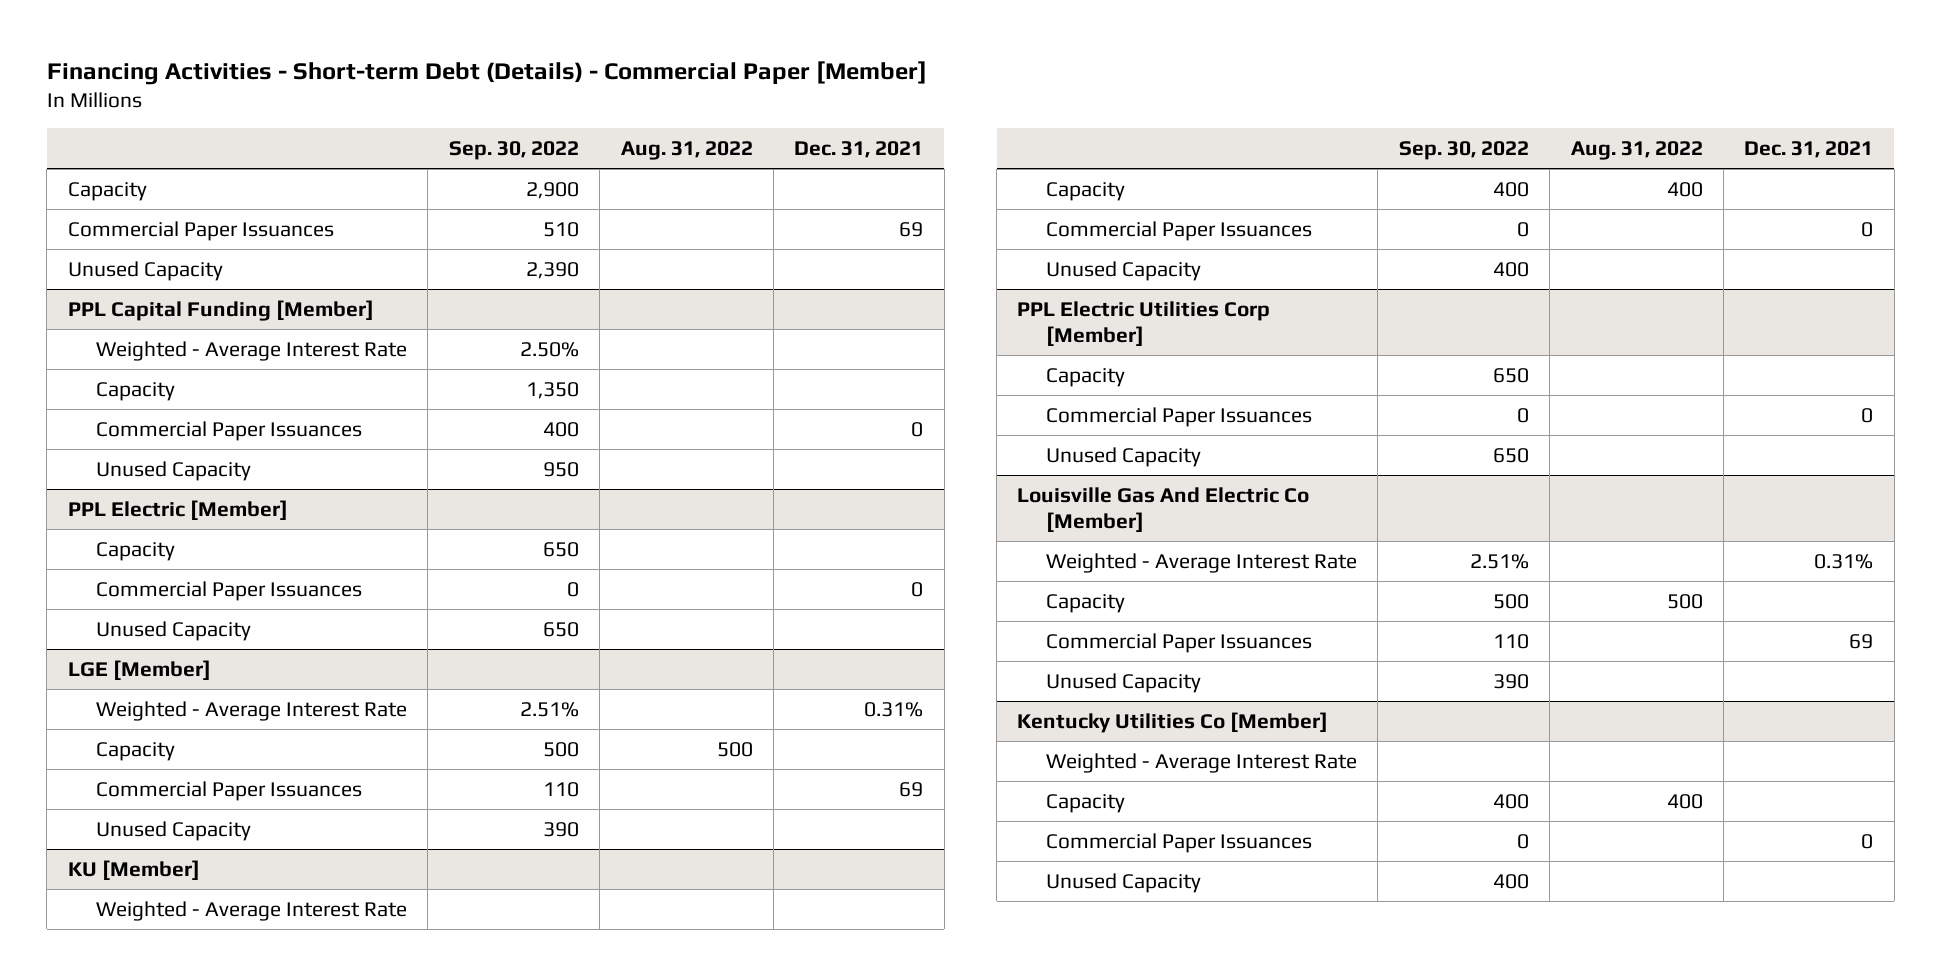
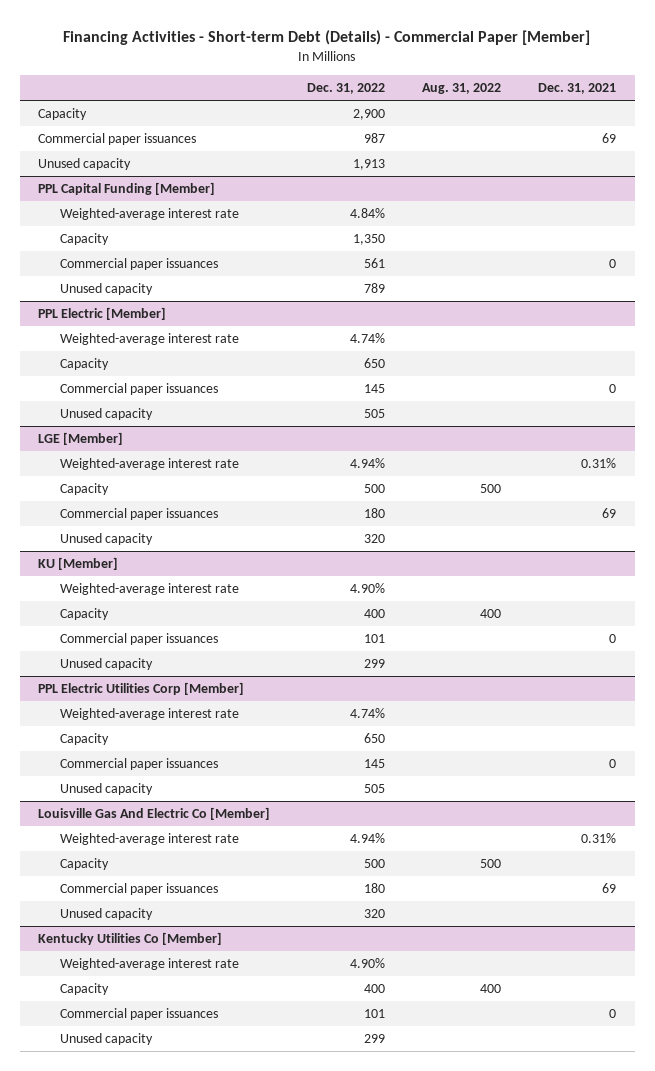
[448,140,579,160] Sep. 30, 2022 -> none
none -> [307,83,386,95] Dec. 31, 2022
[67,220,334,241] Commercial Paper Issuances -> [38,133,197,146] Commercial paper issuances
[67,260,223,281] Unused Capacity -> [38,158,132,171] Unused capacity
[95,340,407,361] Weighted - Average Interest Rate -> [60,208,240,221] Weighted-average interest rate
[95,420,362,441] Commercial Paper Issuances -> [60,258,219,271] Commercial paper issuances
[95,460,251,481] Unused Capacity -> [60,283,154,296] Unused capacity
none -> [60,333,240,346] Weighted-average interest rate
[95,580,362,601] Commercial Paper Issuances -> [60,383,219,396] Commercial paper issuances
[95,620,251,641] Unused Capacity -> [60,408,154,421] Unused capacity
[95,700,407,721] Weighted - Average Interest Rate -> [60,458,240,471] Weighted-average interest rate
[95,780,362,801] Commercial Paper Issuances -> [60,508,219,521] Commercial paper issuances
[95,820,251,841] Unused Capacity -> [60,533,154,546] Unused capacity
[95,900,407,921] Weighted - Average Interest Rate -> [60,583,240,596] Weighted-average interest rate
[1045,220,1312,241] Commercial Paper Issuances -> [60,633,219,646] Commercial paper issuances
[1045,260,1201,281] Unused Capacity -> [60,658,154,671] Unused capacity
none -> [60,708,240,721] Weighted-average interest rate
[1045,406,1312,427] Commercial Paper Issuances -> [60,758,219,771] Commercial paper issuances
[1045,446,1201,467] Unused Capacity -> [60,783,154,796] Unused capacity
[1045,552,1357,573] Weighted - Average Interest Rate -> [60,833,240,846] Weighted-average interest rate
[1045,632,1312,653] Commercial Paper Issuances -> [60,883,219,896] Commercial paper issuances
[1045,672,1201,693] Unused Capacity -> [60,908,154,921] Unused capacity
[1045,752,1357,773] Weighted - Average Interest Rate -> [60,958,240,971] Weighted-average interest rate
[1045,832,1312,853] Commercial Paper Issuances -> [60,1008,219,1021] Commercial paper issuances
[1045,872,1201,893] Unused Capacity -> [60,1033,154,1046] Unused capacity

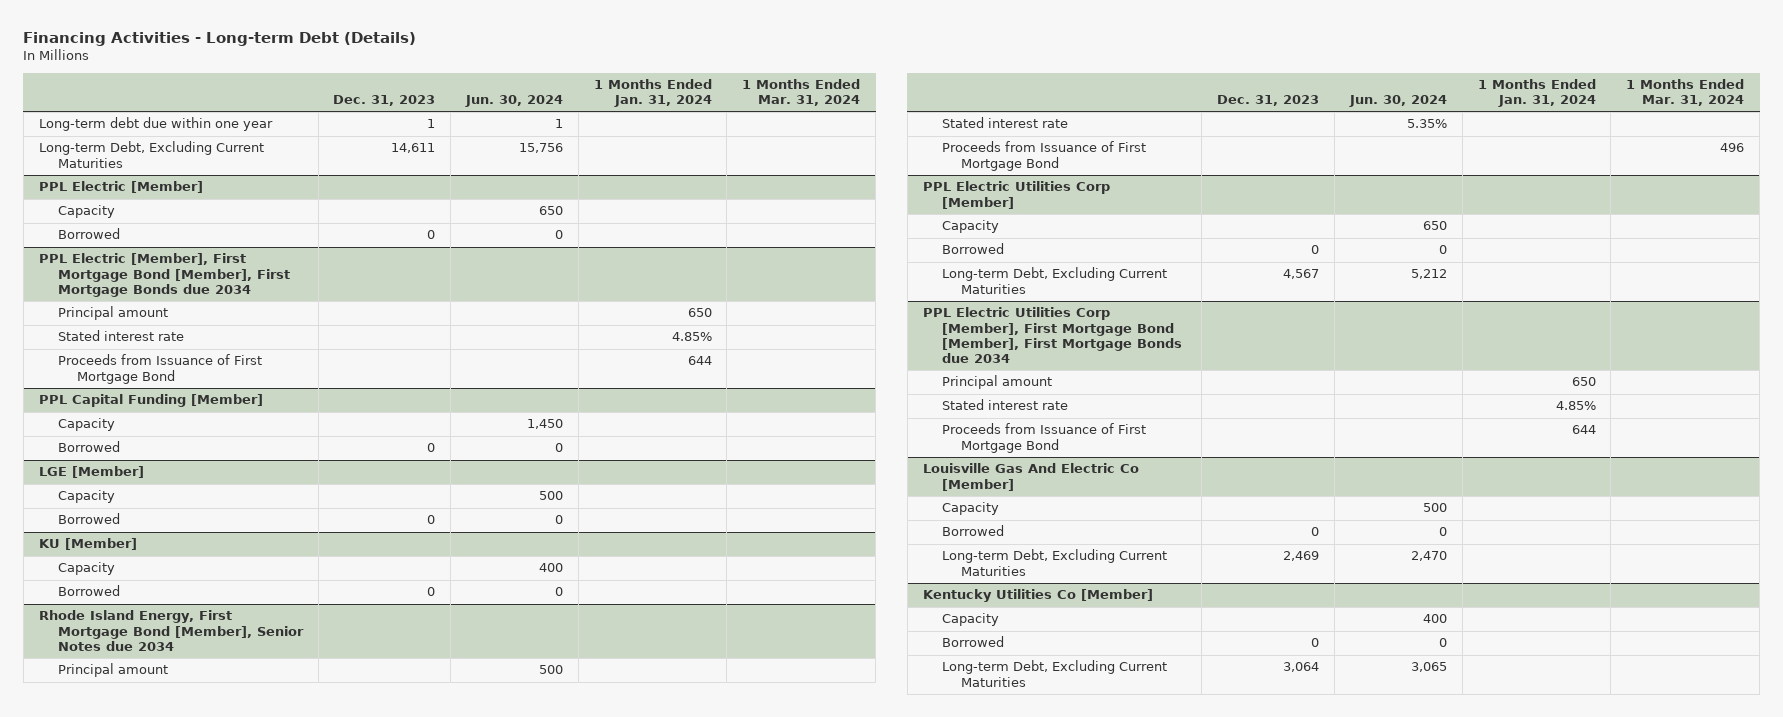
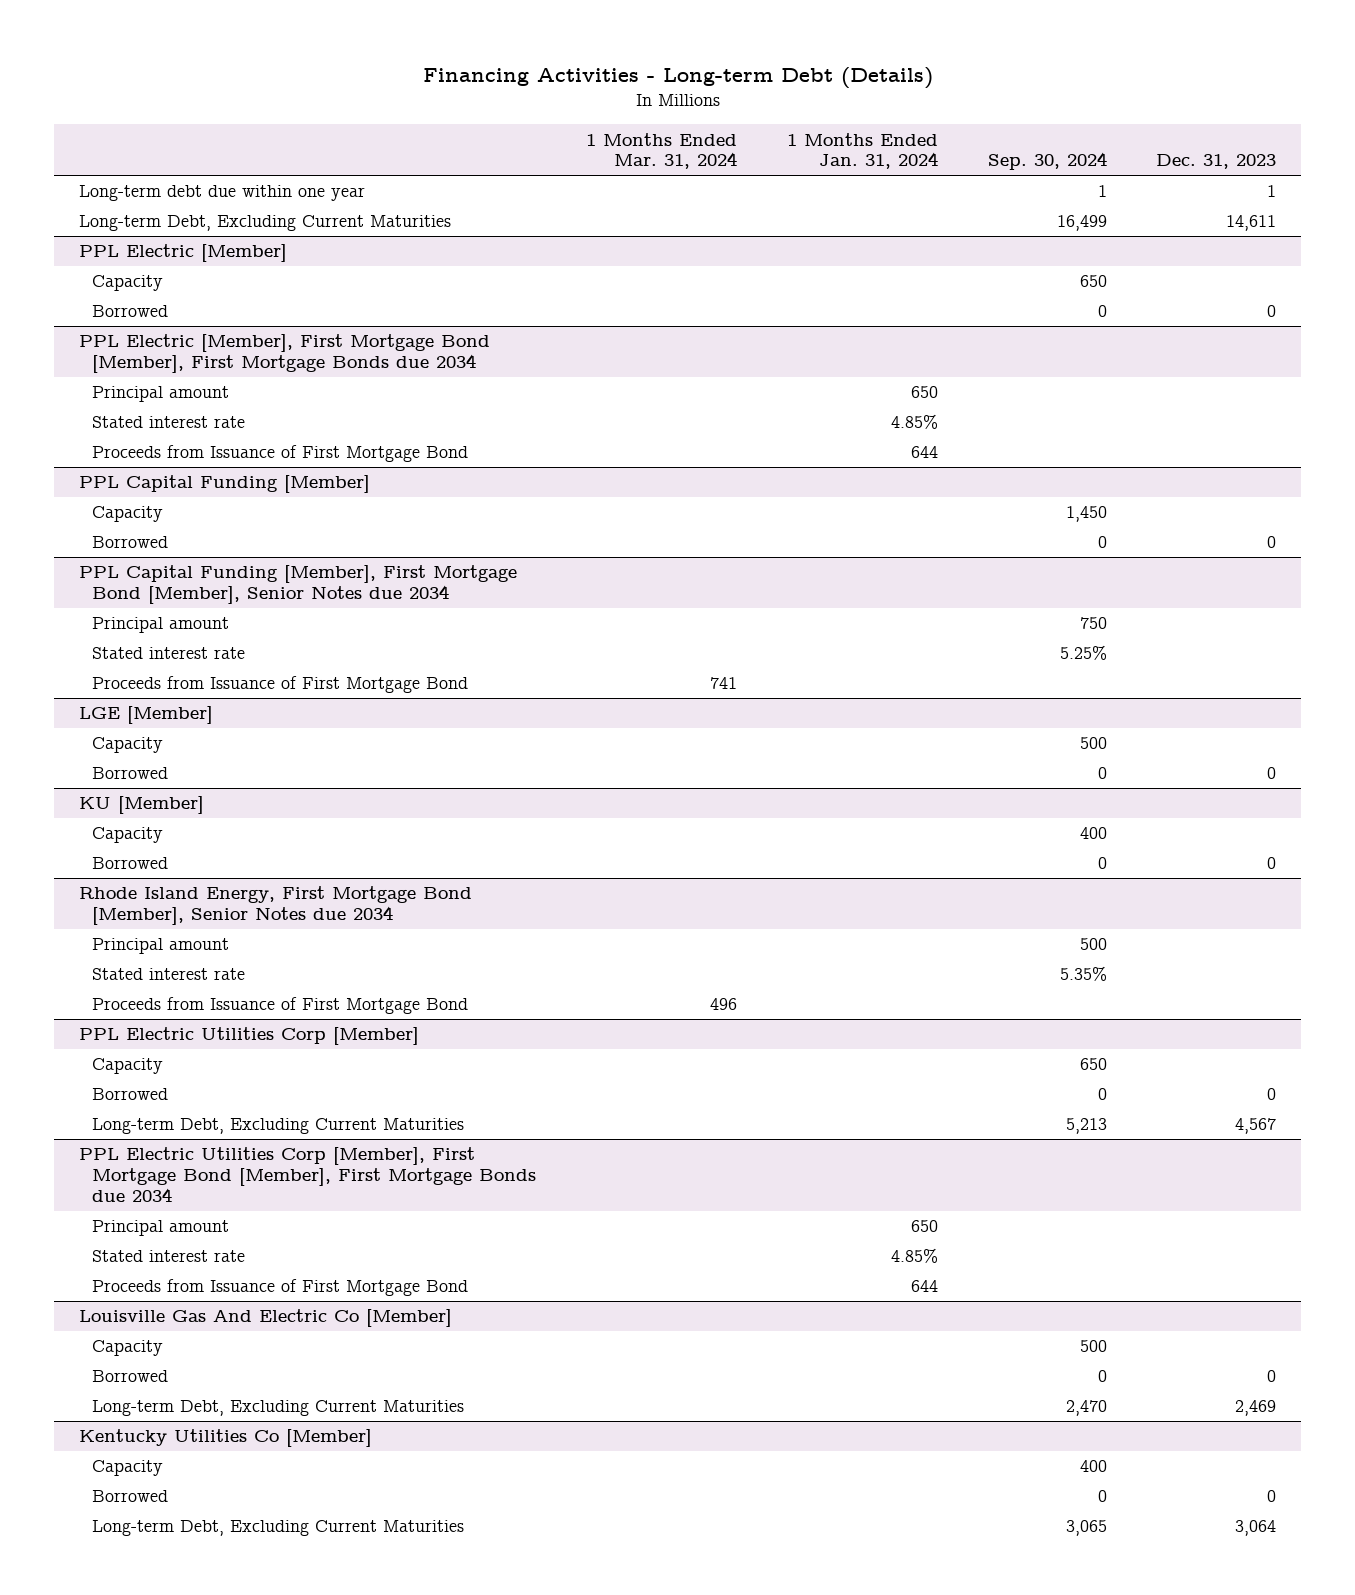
[465,95,564,108] Jun. 30, 2024 -> none
none -> [987,152,1107,171] Sep. 30, 2024
none -> [78,565,517,605] PPL Capital Funding [Member], First Mortgage Bond [Member], Senior Notes due 2034
none -> [92,617,230,634] Principal amount
none -> [92,647,246,660] Stated interest rate
none -> [92,676,469,694] Proceeds from Issuance of First Mortgage Bond

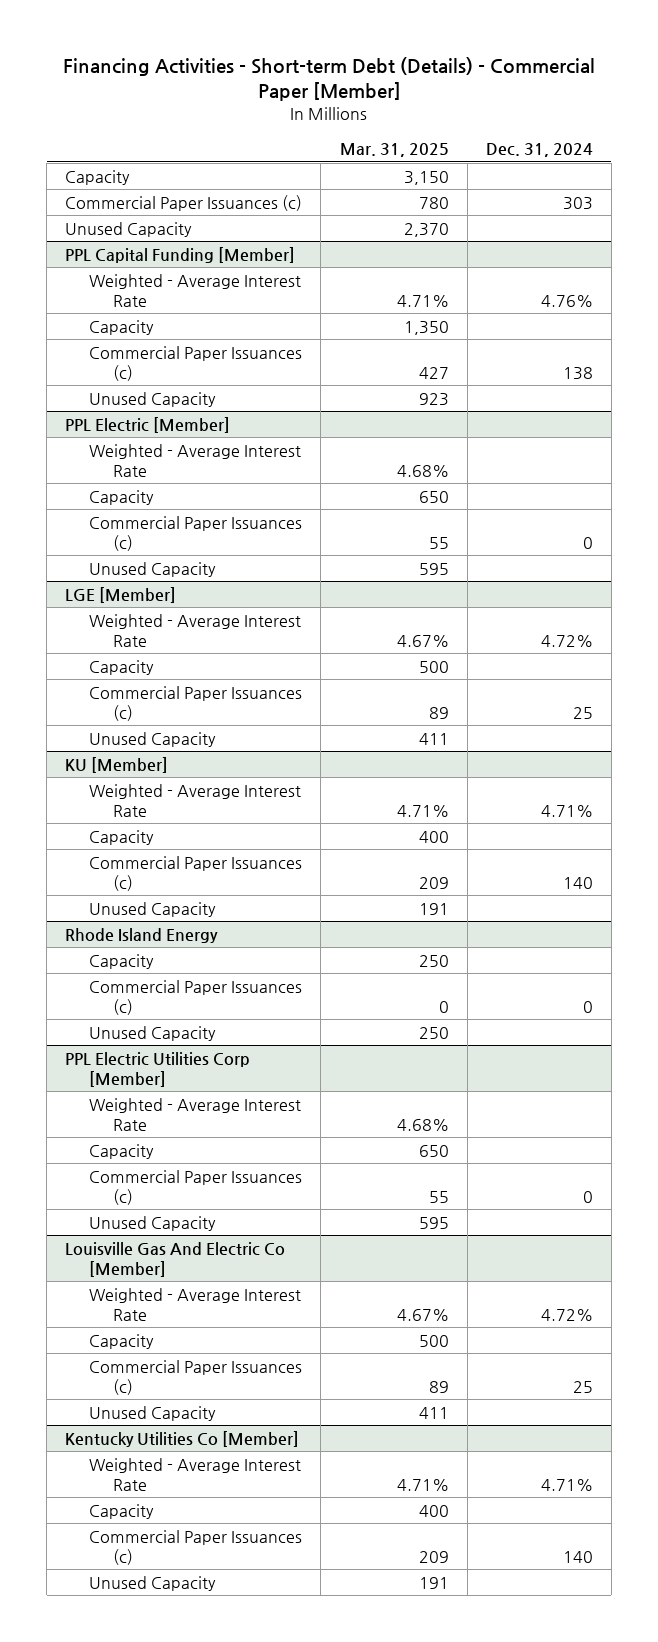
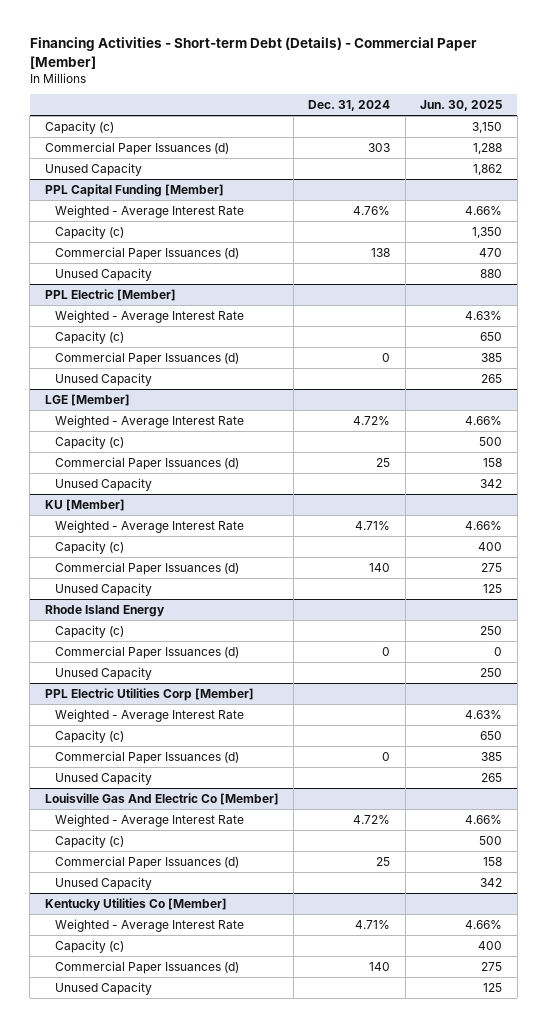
[339,143,449,158] Mar. 31, 2025 -> none
none -> [420,100,503,112] Jun. 30, 2025
[65,169,131,185] Capacity -> [44,120,114,134] Capacity (c)
[65,194,303,211] Commercial Paper Issuances (c) -> [44,141,229,155] Commercial Paper Issuances (d)
[89,319,155,335] Capacity -> [54,225,124,239] Capacity (c)
[89,345,303,381] Commercial Paper Issuances (c) -> [54,246,239,260] Commercial Paper Issuances (d)
[89,489,155,505] Capacity -> [54,330,124,344] Capacity (c)
[89,515,303,551] Commercial Paper Issuances (c) -> [54,351,239,365] Commercial Paper Issuances (d)
[89,659,155,675] Capacity -> [54,435,124,449] Capacity (c)
[89,685,303,721] Commercial Paper Issuances (c) -> [54,456,239,470] Commercial Paper Issuances (d)
[89,829,155,845] Capacity -> [54,540,124,554] Capacity (c)
[89,855,303,891] Commercial Paper Issuances (c) -> [54,561,239,575] Commercial Paper Issuances (d)
[89,953,155,969] Capacity -> [54,624,124,638] Capacity (c)
[89,979,303,1015] Commercial Paper Issuances (c) -> [54,645,239,659] Commercial Paper Issuances (d)
[89,1143,155,1159] Capacity -> [54,729,124,743] Capacity (c)
[89,1169,303,1205] Commercial Paper Issuances (c) -> [54,750,239,764] Commercial Paper Issuances (d)
[89,1333,155,1349] Capacity -> [54,834,124,848] Capacity (c)
[89,1359,303,1395] Commercial Paper Issuances (c) -> [54,855,239,869] Commercial Paper Issuances (d)
[89,1503,155,1519] Capacity -> [54,939,124,953] Capacity (c)
[89,1529,303,1565] Commercial Paper Issuances (c) -> [54,960,239,974] Commercial Paper Issuances (d)

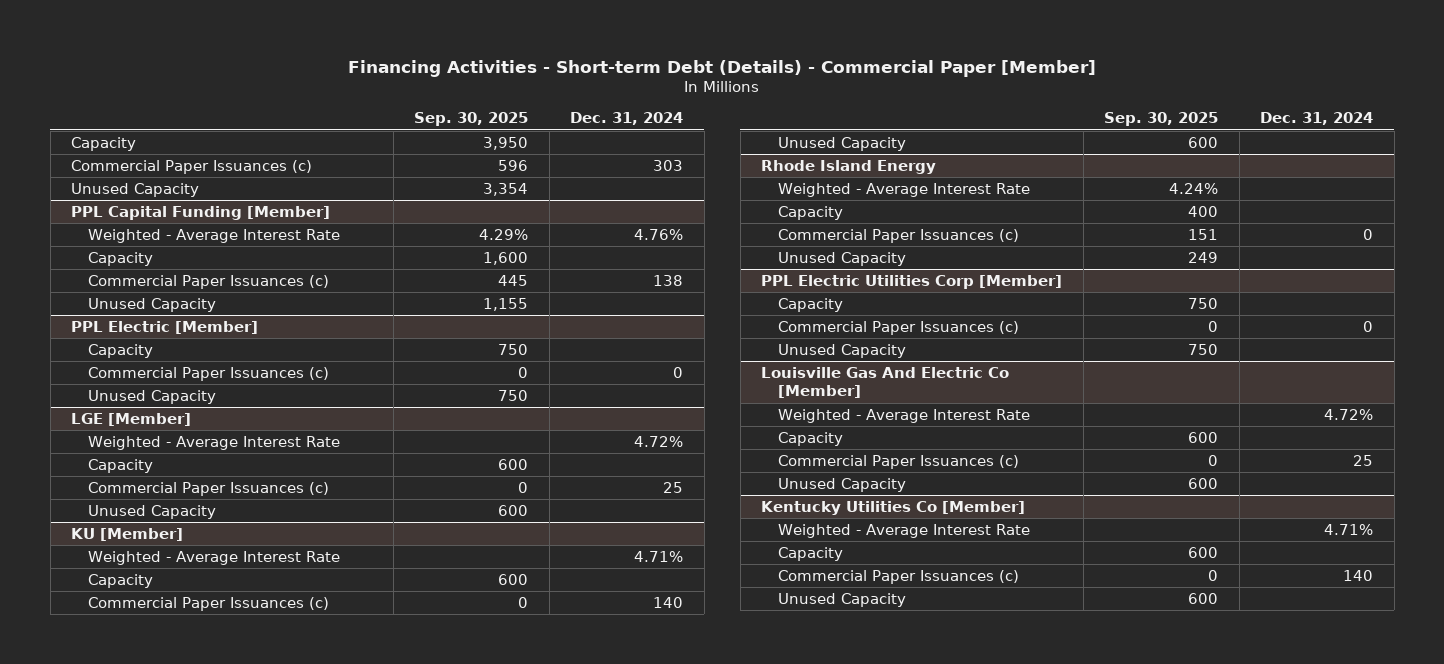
[420,100,503,112] Jun. 30, 2025 -> none
none -> [414,112,529,127] Sep. 30, 2025
[44,120,114,134] Capacity (c) -> [71,136,137,151] Capacity
[44,141,229,155] Commercial Paper Issuances (d) -> [71,159,313,174] Commercial Paper Issuances (c)
[54,225,124,239] Capacity (c) -> [87,251,153,266] Capacity
[54,246,239,260] Commercial Paper Issuances (d) -> [87,274,329,289] Commercial Paper Issuances (c)
[54,309,244,323] Weighted - Average Interest Rate -> none
[54,330,124,344] Capacity (c) -> [87,343,153,358] Capacity
[54,351,239,365] Commercial Paper Issuances (d) -> [87,366,329,381] Commercial Paper Issuances (c)
[54,435,124,449] Capacity (c) -> [87,458,153,473] Capacity
[54,456,239,470] Commercial Paper Issuances (d) -> [87,481,329,496] Commercial Paper Issuances (c)
[54,540,124,554] Capacity (c) -> [87,573,153,588] Capacity
[54,561,239,575] Commercial Paper Issuances (d) -> [87,596,329,611] Commercial Paper Issuances (c)
none -> [777,182,1030,197] Weighted - Average Interest Rate
[54,624,124,638] Capacity (c) -> [777,205,843,220] Capacity
[54,645,239,659] Commercial Paper Issuances (d) -> [777,228,1019,243] Commercial Paper Issuances (c)
[54,708,244,722] Weighted - Average Interest Rate -> none
[54,729,124,743] Capacity (c) -> [777,297,843,312] Capacity
[54,750,239,764] Commercial Paper Issuances (d) -> [777,320,1019,335] Commercial Paper Issuances (c)
[54,834,124,848] Capacity (c) -> [777,431,843,446] Capacity
[54,855,239,869] Commercial Paper Issuances (d) -> [777,454,1019,469] Commercial Paper Issuances (c)
[54,939,124,953] Capacity (c) -> [777,546,843,561] Capacity
[54,960,239,974] Commercial Paper Issuances (d) -> [777,569,1019,584] Commercial Paper Issuances (c)

